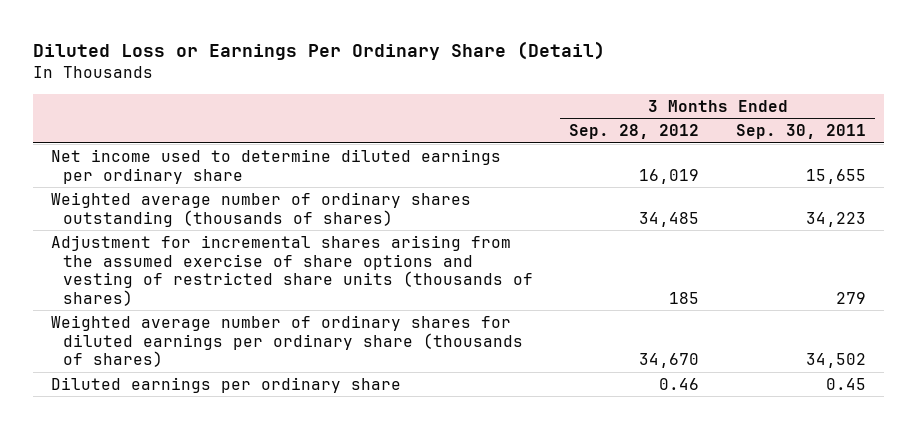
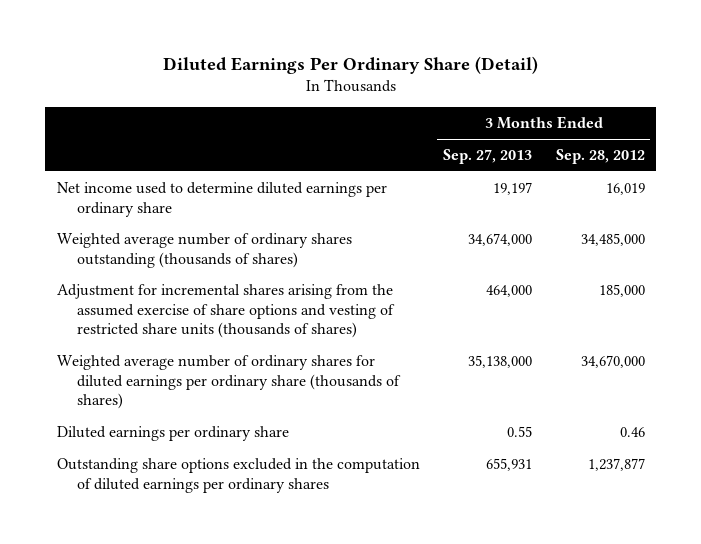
[33,41,606,61] Diluted Loss or Earnings Per Ordinary Share (Detail) -> [162,55,538,74] Diluted Earnings Per Ordinary Share (Detail)
[735,124,866,140] Sep. 30, 2011 -> none
none -> [443,149,533,165] Sep. 27, 2013
[639,211,700,227] 34,485 -> [580,233,645,247] 34,485,000
[669,291,700,304] 185 -> [598,284,645,298] 185,000
[639,353,700,369] 34,670 -> [580,355,645,369] 34,670,000
none -> [56,458,420,493] Outstanding share options excluded in the computation of diluted earnings per ordinary shares

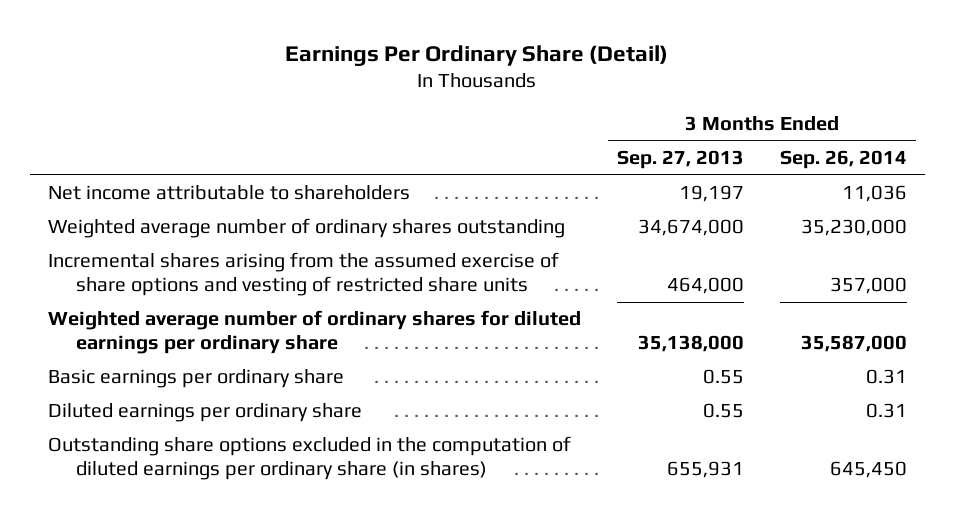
[162,55,538,74] Diluted Earnings Per Ordinary Share (Detail) -> [285,44,669,66] Earnings Per Ordinary Share (Detail)
[555,149,645,165] Sep. 28, 2012 -> none
none -> [779,150,907,170] Sep. 26, 2014
[56,182,387,217] Net income used to determine diluted earnings per ordinary share -> [47,185,410,201] Net income attributable to shareholders
[56,233,352,268] Weighted average number of ordinary shares outstanding (thousands of shares) -> [47,218,565,239] Weighted average number of ordinary shares outstanding
[56,284,396,339] Adjustment for incremental shares arising from the assumed exercise of share options and vesting of restricted share units (thousands of shares) -> [47,252,559,297] Incremental shares arising from the assumed exercise of share options and vesting of restricted share units
[56,355,402,410] Weighted average number of ordinary shares for diluted earnings per ordinary share (thousands of shares) -> [47,310,581,355] Weighted average number of ordinary shares for diluted earnings per ordinary share
none -> [47,369,344,389] Basic earnings per ordinary share
[56,458,420,493] Outstanding share options excluded in the computation of diluted earnings per ordinary shares -> [47,436,571,481] Outstanding share options excluded in the computation of diluted earnings per ordinary share (in shares)

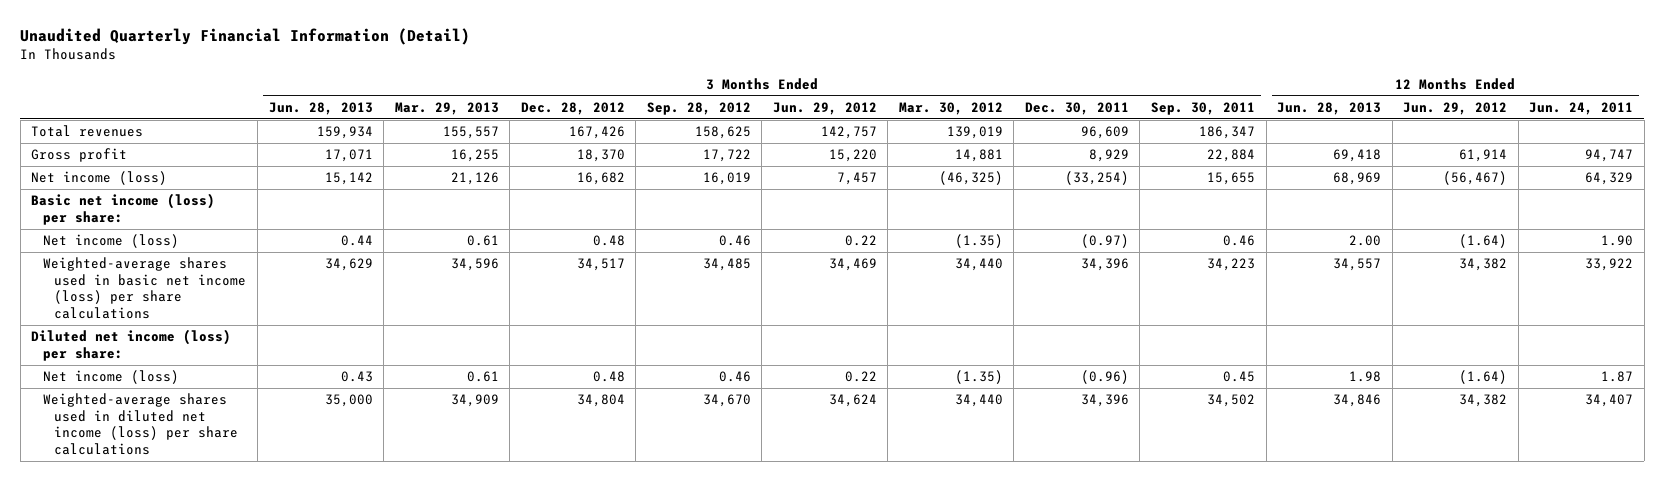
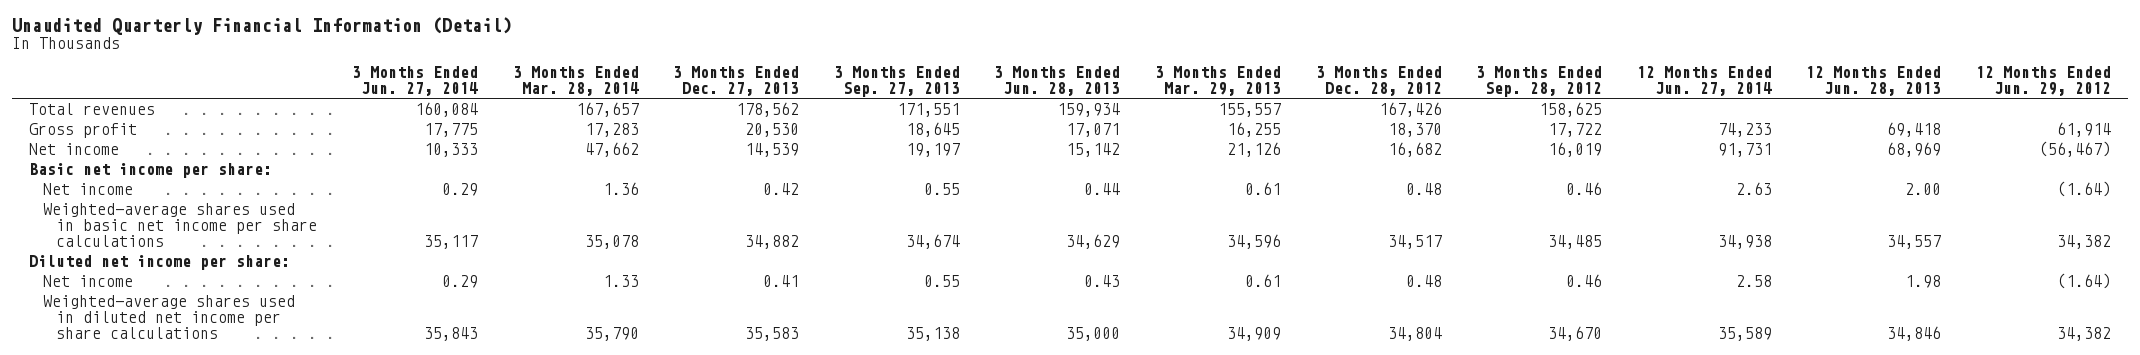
[772,101,877,115] Jun. 29, 2012 -> none
[898,101,1003,115] Mar. 30, 2012 -> none
[1024,101,1129,115] Dec. 30, 2011 -> none
[1151,101,1256,115] Sep. 30, 2011 -> none
[1529,101,1634,115] Jun. 24, 2011 -> none
none -> [352,66,479,97] 3 Months Ended Jun. 27, 2014
none -> [512,66,639,97] 3 Months Ended Mar. 28, 2014
none -> [673,66,800,97] 3 Months Ended Dec. 27, 2013
none -> [833,66,960,98] 3 Months Ended Sep. 27, 2013
none -> [1636,66,1772,97] 12 Months Ended Jun. 27, 2014
[31,171,168,186] Net income (loss) -> [29,142,120,155] Net income
[31,193,216,225] Basic net income (loss) per share: -> [29,162,273,178] Basic net income per share:
[42,234,179,249] Net income (loss) -> [42,182,133,195] Net income
[42,257,247,319] Weighted-average shares used in basic net income (loss) per share calculations -> [42,202,318,247] Weighted-average shares used in basic net income per share calculations
[31,329,232,361] Diluted net income (loss) per share: -> [29,254,291,270] Diluted net income per share:
[42,370,179,385] Net income (loss) -> [42,274,133,287] Net income
[42,393,239,455] Weighted-average shares used in diluted net income (loss) per share calculations -> [42,294,295,339] Weighted-average shares used in diluted net income per share calculations

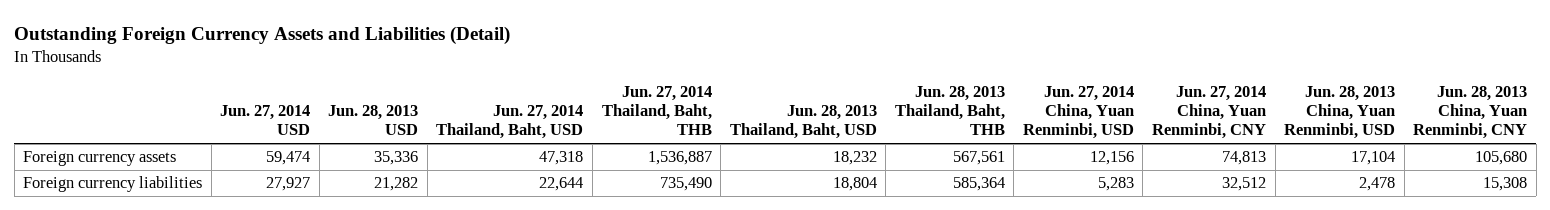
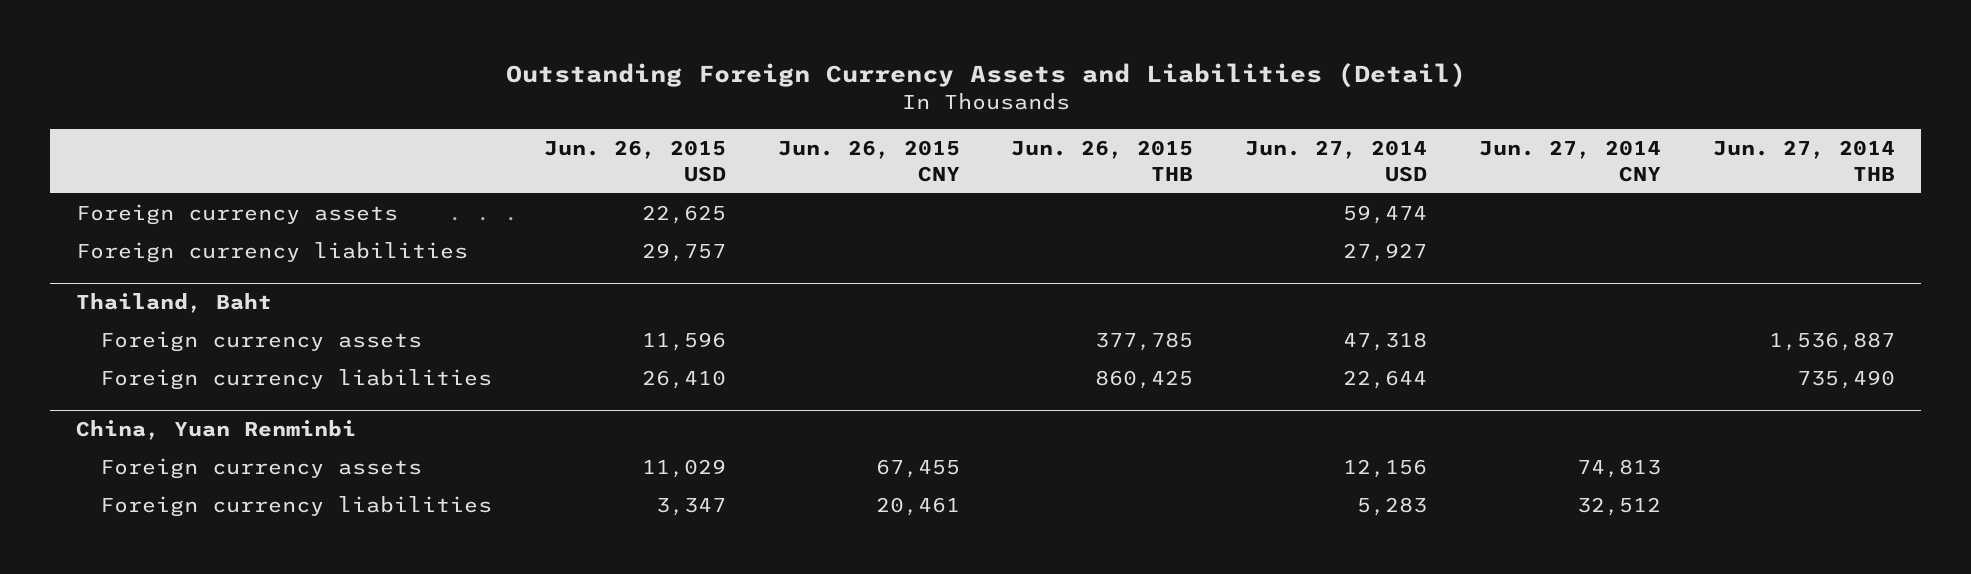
[328,105,419,136] Jun. 28, 2013 USD -> none
[436,105,584,140] Jun. 27, 2014 Thailand, Baht, USD -> none
[601,85,712,136] Jun. 27, 2014 Thailand, Baht, THB -> none
[729,105,877,140] Jun. 28, 2013 Thailand, Baht, USD -> none
[894,85,1005,136] Jun. 28, 2013 Thailand, Baht, THB -> none
[1022,85,1134,140] Jun. 27, 2014 China, Yuan Renminbi, USD -> none
[1152,85,1267,140] Jun. 27, 2014 China, Yuan Renminbi, CNY -> none
[1284,85,1396,140] Jun. 28, 2013 China, Yuan Renminbi, USD -> none
[1413,85,1528,140] Jun. 28, 2013 China, Yuan Renminbi, CNY -> none
none -> [543,140,726,183] Jun. 26, 2015 USD
none -> [777,140,960,183] Jun. 26, 2015 CNY
none -> [1011,140,1194,182] Jun. 26, 2015 THB
none -> [1479,140,1662,183] Jun. 27, 2014 CNY
none -> [1713,140,1896,182] Jun. 27, 2014 THB
none -> [76,293,273,314] Thailand, Baht
none -> [99,331,422,353] Foreign currency assets
none -> [99,369,492,391] Foreign currency liabilities
none -> [76,420,357,441] China, Yuan Renminbi
none -> [99,458,422,480] Foreign currency assets
none -> [99,496,492,518] Foreign currency liabilities

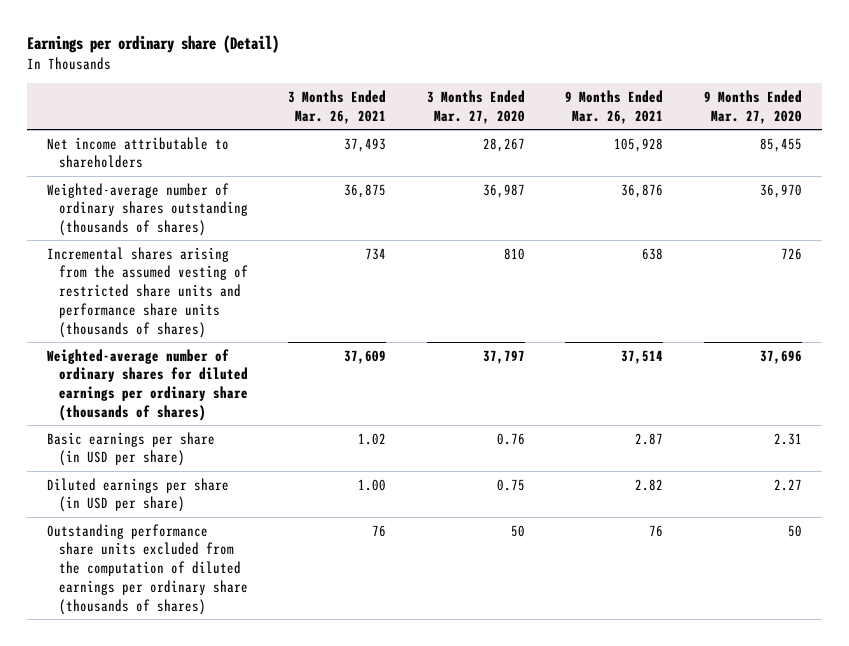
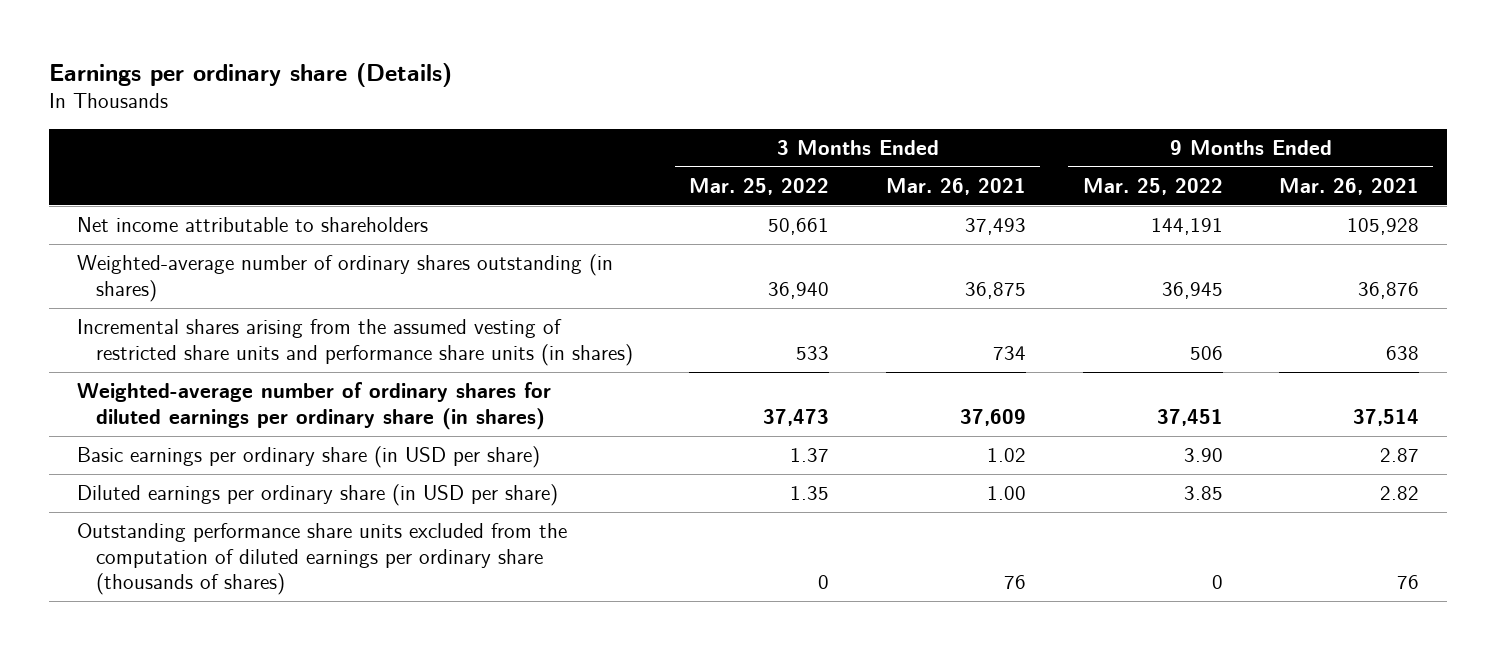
[26,35,279,54] Earnings per ordinary share (Detail) -> [49,62,453,87] Earnings per ordinary share (Details)
[426,89,525,124] 3 Months Ended Mar. 27, 2020 -> none
[703,89,802,124] 9 Months Ended Mar. 27, 2020 -> none
none -> [689,177,830,195] Mar. 25, 2022
none -> [1082,177,1223,195] Mar. 25, 2022
[47,182,248,237] Weighted-average number of ordinary shares outstanding (thousands of shares) -> [77,254,614,302] Weighted-average number of ordinary shares outstanding (in shares)
[47,246,248,338] Incremental shares arising from the assumed vesting of restricted share units and performance share units (thousands of shares) -> [77,319,633,366] Incremental shares arising from the assumed vesting of restricted share units and performance share units (in shares)
[47,348,248,421] Weighted-average number of ordinary shares for diluted earnings per ordinary share (thousands of shares) -> [77,382,552,430] Weighted-average number of ordinary shares for diluted earnings per ordinary share (in shares)
[47,431,216,467] Basic earnings per share (in USD per share) -> [77,446,541,469] Basic earnings per ordinary share (in USD per share)
[47,477,230,513] Diluted earnings per share (in USD per share) -> [77,484,559,507] Diluted earnings per ordinary share (in USD per share)

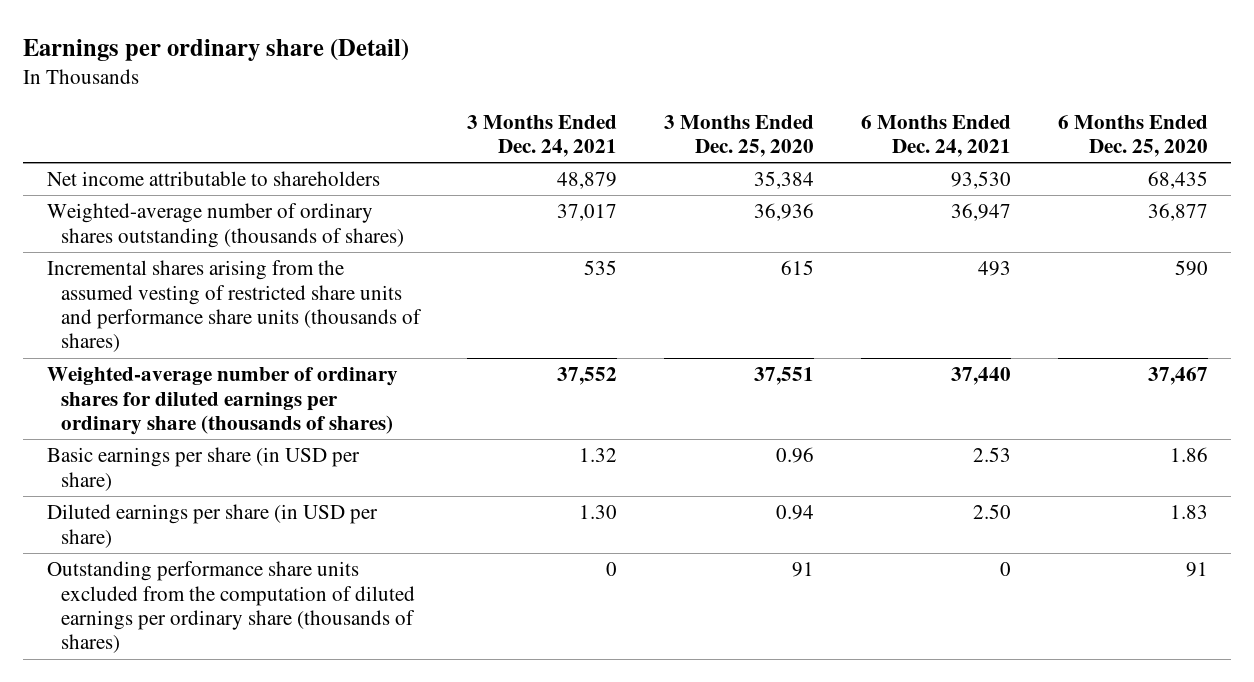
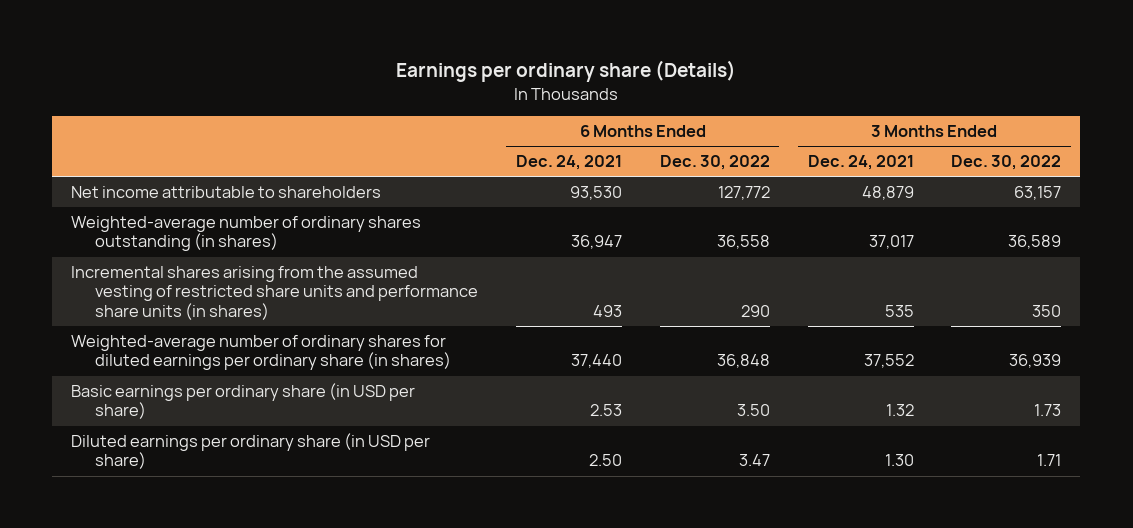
[23,38,410,61] Earnings per ordinary share (Detail) -> [396,60,737,83] Earnings per ordinary share (Details)
[663,114,814,157] 3 Months Ended Dec. 25, 2020 -> none
[1057,114,1208,157] 6 Months Ended Dec. 25, 2020 -> none
none -> [659,155,770,171] Dec. 30, 2022
none -> [951,155,1062,171] Dec. 30, 2022
[46,561,416,654] Outstanding performance share units excluded from the computation of diluted earnings per ordinary share (thousands of shares) -> none
[46,203,405,248] Weighted-average number of ordinary shares outstanding (thousands of shares) -> [71,215,422,252] Weighted-average number of ordinary shares outstanding (in shares)
[46,260,423,353] Incremental shares arising from the assumed vesting of restricted share units and performance share units (thousands of shares) -> [71,265,478,320] Incremental shares arising from the assumed vesting of restricted share units and performance share units (in shares)
[46,367,398,436] Weighted-average number of ordinary shares for diluted earnings per ordinary share (thousands of shares) -> [71,334,451,371] Weighted-average number of ordinary shares for diluted earnings per ordinary share (in shares)
[46,447,360,491] Basic earnings per share (in USD per share) -> [71,382,416,420] Basic earnings per ordinary share (in USD per share)
[46,504,378,548] Diluted earnings per share (in USD per share) -> [71,432,431,470] Diluted earnings per ordinary share (in USD per share)

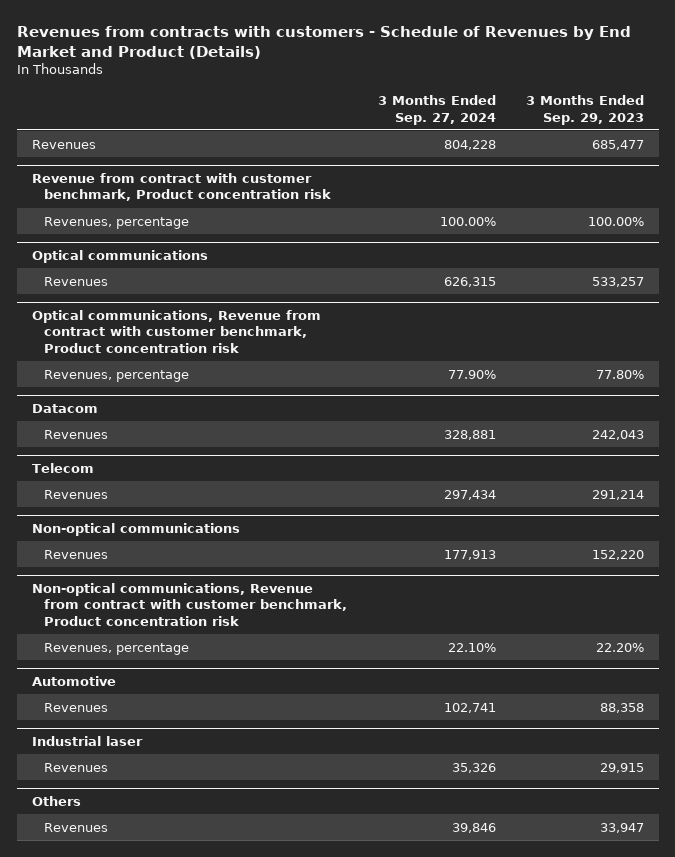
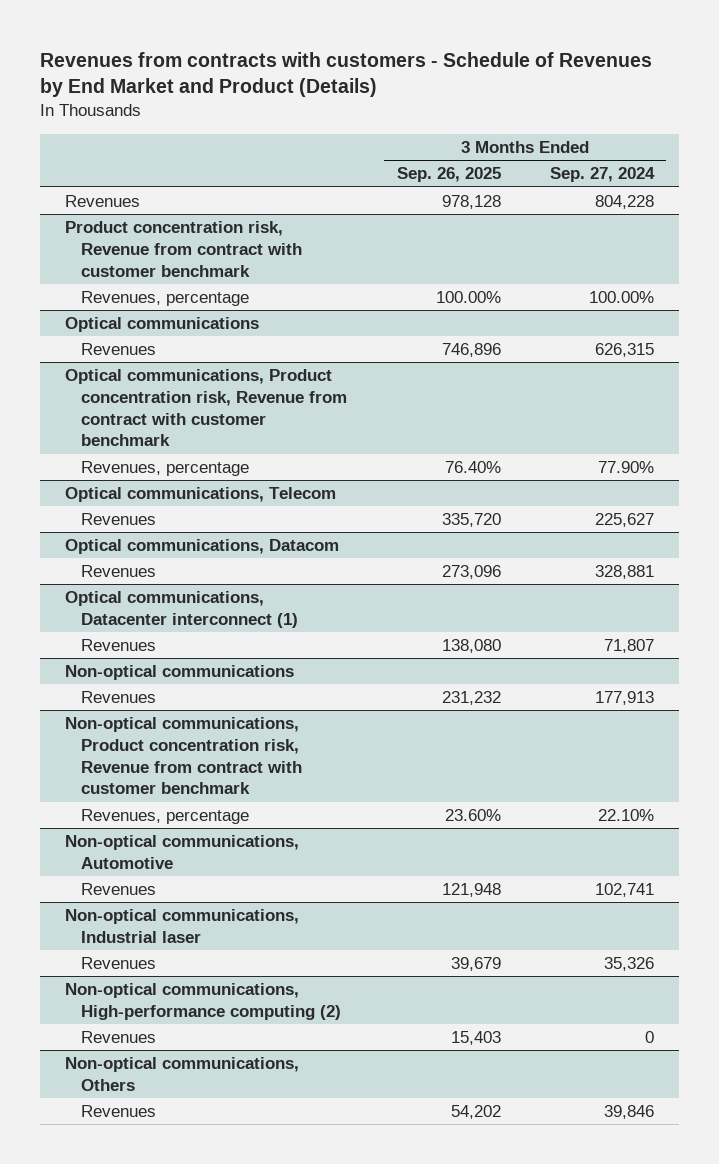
[525,95,644,125] 3 Months Ended Sep. 29, 2023 -> none
none -> [396,167,501,183] Sep. 26, 2025
[31,173,332,202] Revenue from contract with customer benchmark, Product concentration risk -> [64,221,303,277] Product concentration risk, Revenue from contract with customer benchmark
[31,310,321,353] Optical communications, Revenue from contract with customer benchmark, Product concentration risk -> [64,369,348,447] Optical communications, Product concentration risk, Revenue from contract with customer benchmark
[31,404,98,414] Datacom -> none
none -> [64,487,336,503] Optical communications, Telecom
none -> [81,513,157,526] Revenues
none -> [64,539,339,555] Optical communications, Datacom
[31,463,94,474] Telecom -> none
none -> [64,591,299,628] Optical communications, Datacenter interconnect (1)
[443,489,496,500] 297,434 -> [604,639,655,654] 71,807
[31,583,348,626] Non-optical communications, Revenue from contract with customer benchmark, Product concentration risk -> [64,717,303,795] Non-optical communications, Product concentration risk, Revenue from contract with customer benchmark
[31,676,116,687] Automotive -> none
none -> [64,835,299,869] Non-optical communications, Automotive
[31,736,143,747] Industrial laser -> none
none -> [64,909,299,943] Non-optical communications, Industrial laser
[31,796,81,807] Others -> none
none -> [64,983,342,1020] Non-optical communications, High-performance computing (2)
none -> [81,1031,157,1044] Revenues
none -> [64,1057,299,1091] Non-optical communications, Others

